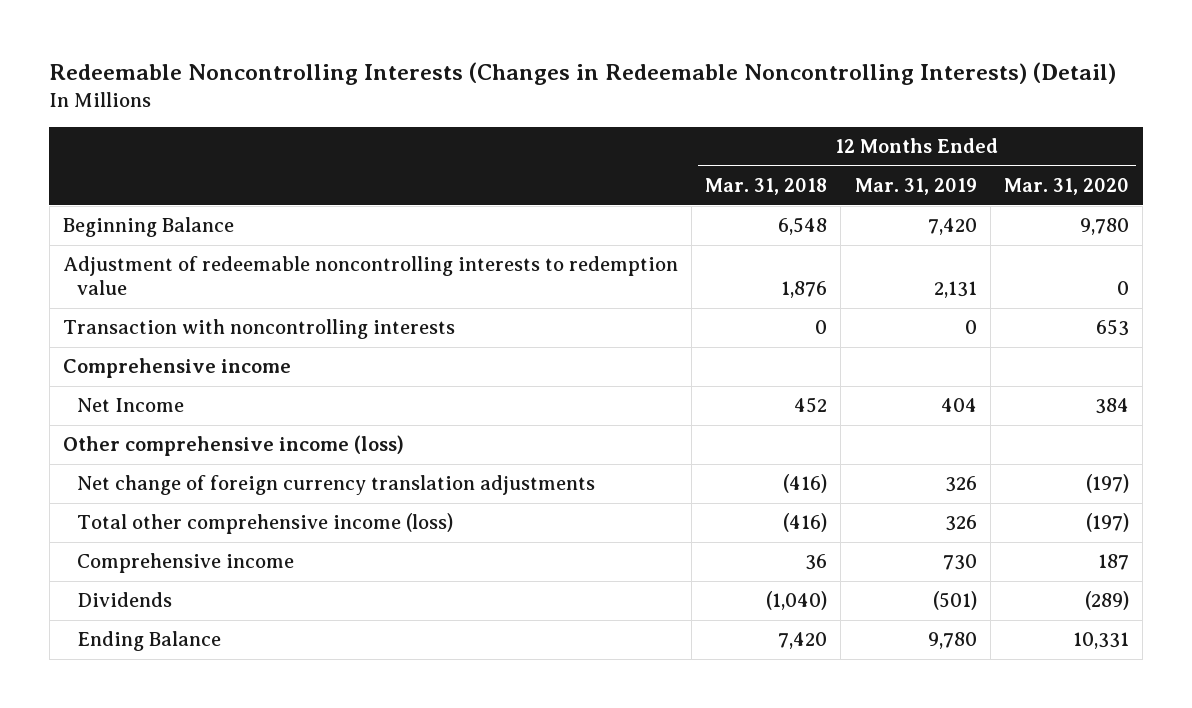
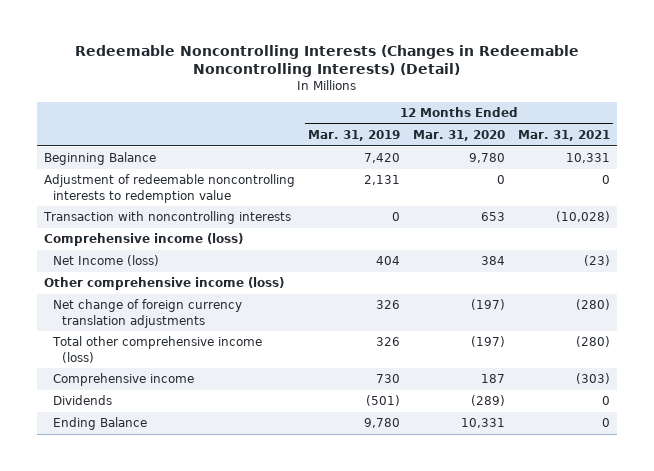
[705,178,828,196] Mar. 31, 2018 -> none
none -> [518,130,611,142] Mar. 31, 2021
[62,358,291,379] Comprehensive income -> [43,233,243,247] Comprehensive income (loss)
[77,398,185,413] Net Income -> [53,255,160,267] Net Income (loss)

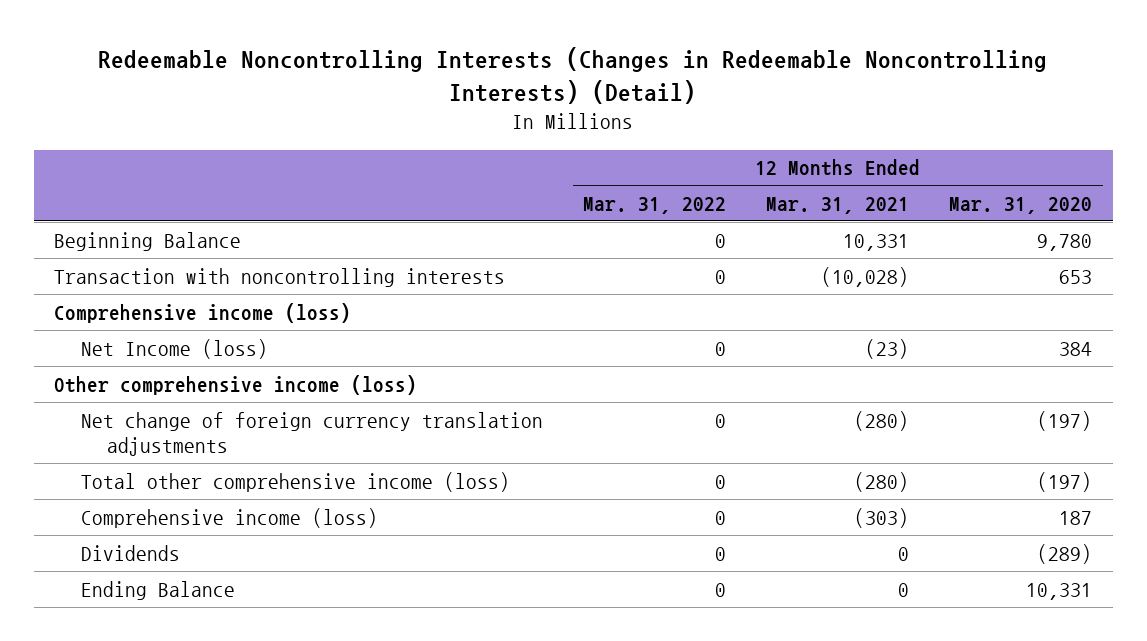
[307,130,400,142] Mar. 31, 2019 -> none
none -> [583,196,727,214] Mar. 31, 2022
[43,174,295,203] Adjustment of redeemable noncontrolling interests to redemption value -> none
[53,373,195,387] Comprehensive income -> [80,507,378,528] Comprehensive income (loss)

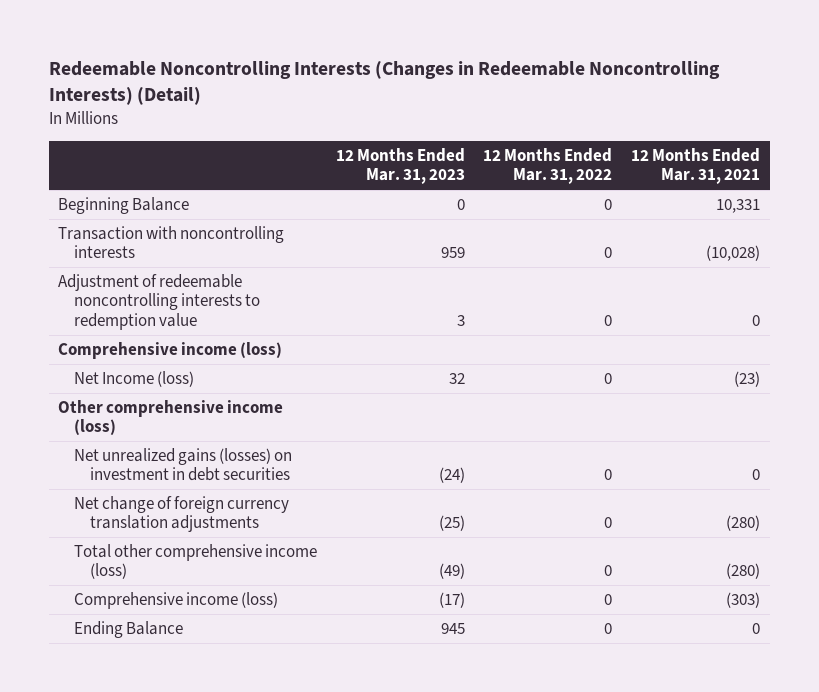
[949,196,1093,214] Mar. 31, 2020 -> none
none -> [335,147,465,185] 12 Months Ended Mar. 31, 2023
none -> [58,273,261,331] Adjustment of redeemable noncontrolling interests to redemption value
none -> [74,447,293,482] Net unrealized gains (losses) on investment in debt securities
[80,544,180,561] Dividends -> none

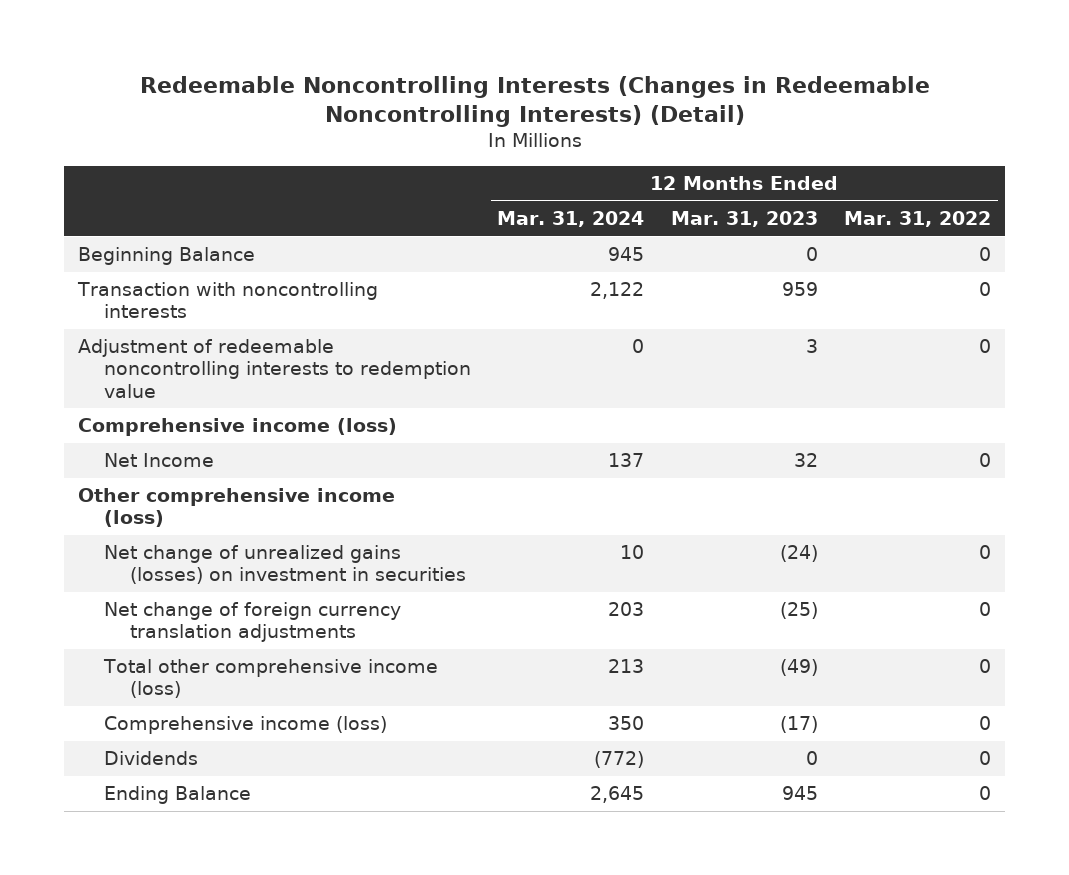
[631,147,761,185] 12 Months Ended Mar. 31, 2021 -> none
none -> [497,211,645,228] Mar. 31, 2024
[74,370,195,387] Net Income (loss) -> [103,453,214,468] Net Income
[74,447,293,482] Net unrealized gains (losses) on investment in debt securities -> [103,545,467,585] Net change of unrealized gains (losses) on investment in securities
none -> [103,751,198,766] Dividends

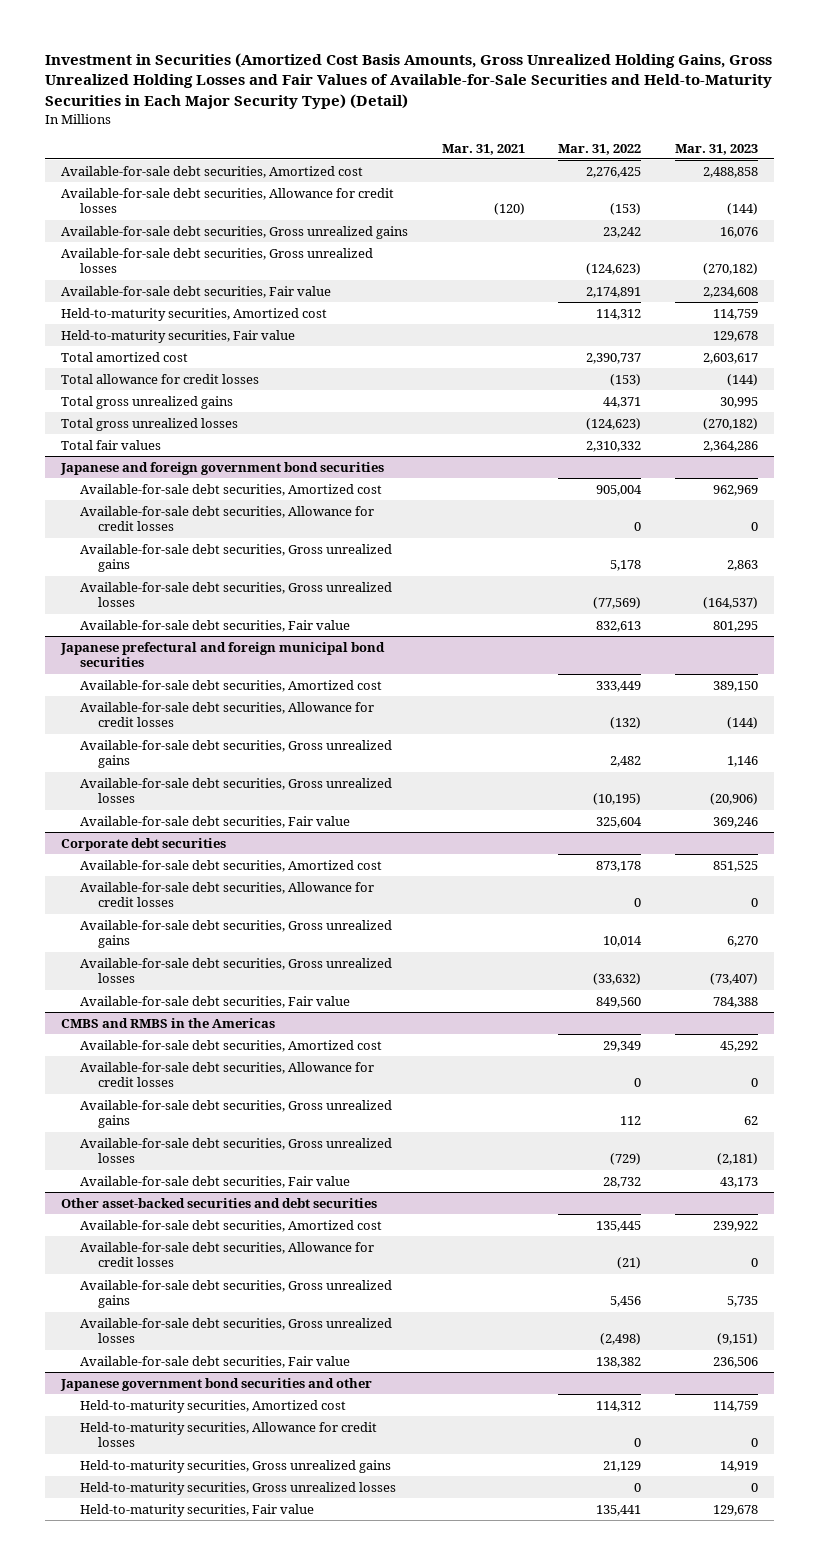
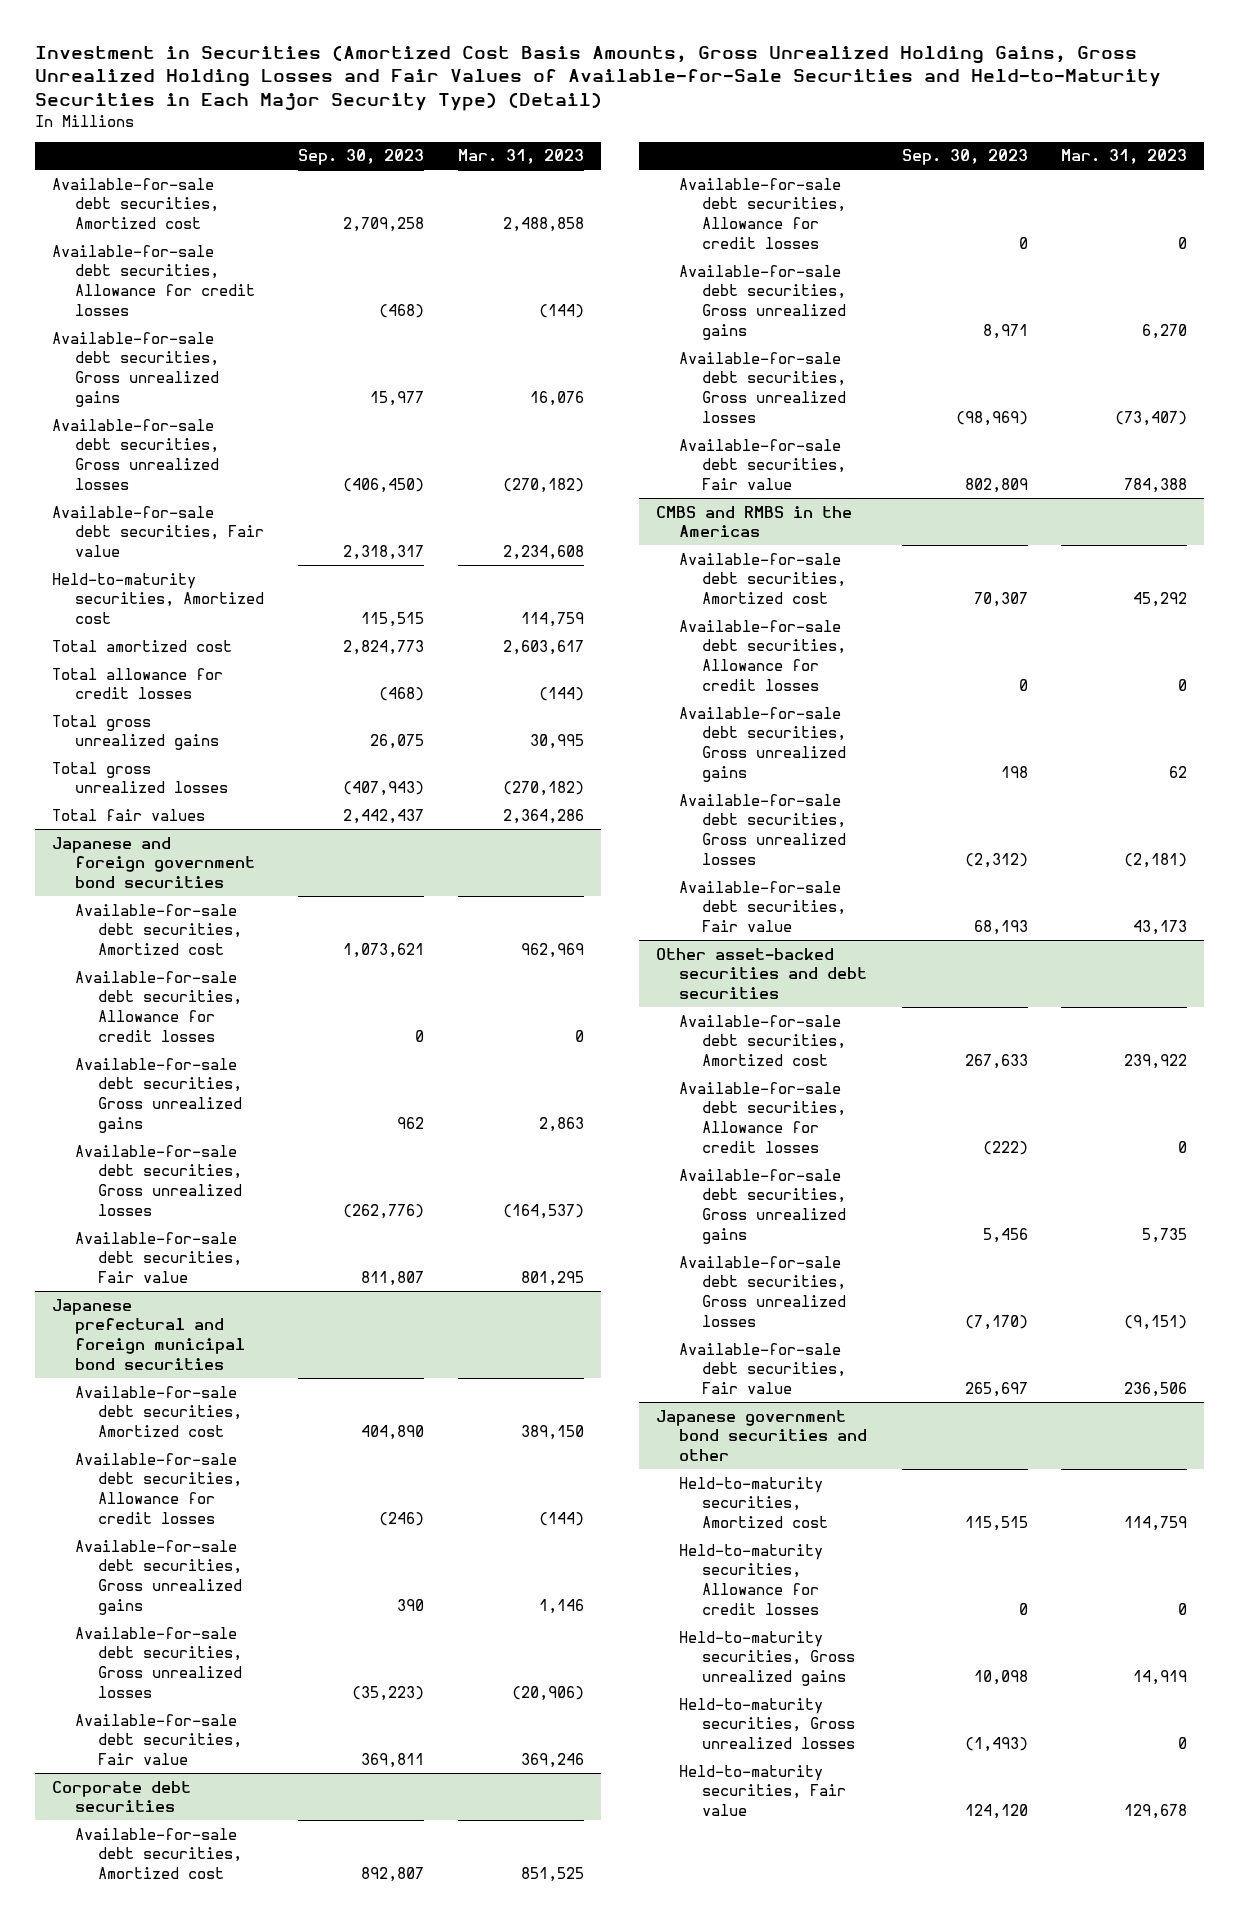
[441,143,525,155] Mar. 31, 2021 -> none
[558,143,642,155] Mar. 31, 2022 -> none
none -> [297,149,424,166] Sep. 30, 2023
[61,329,296,343] Held-to-maturity securities, Fair value -> none

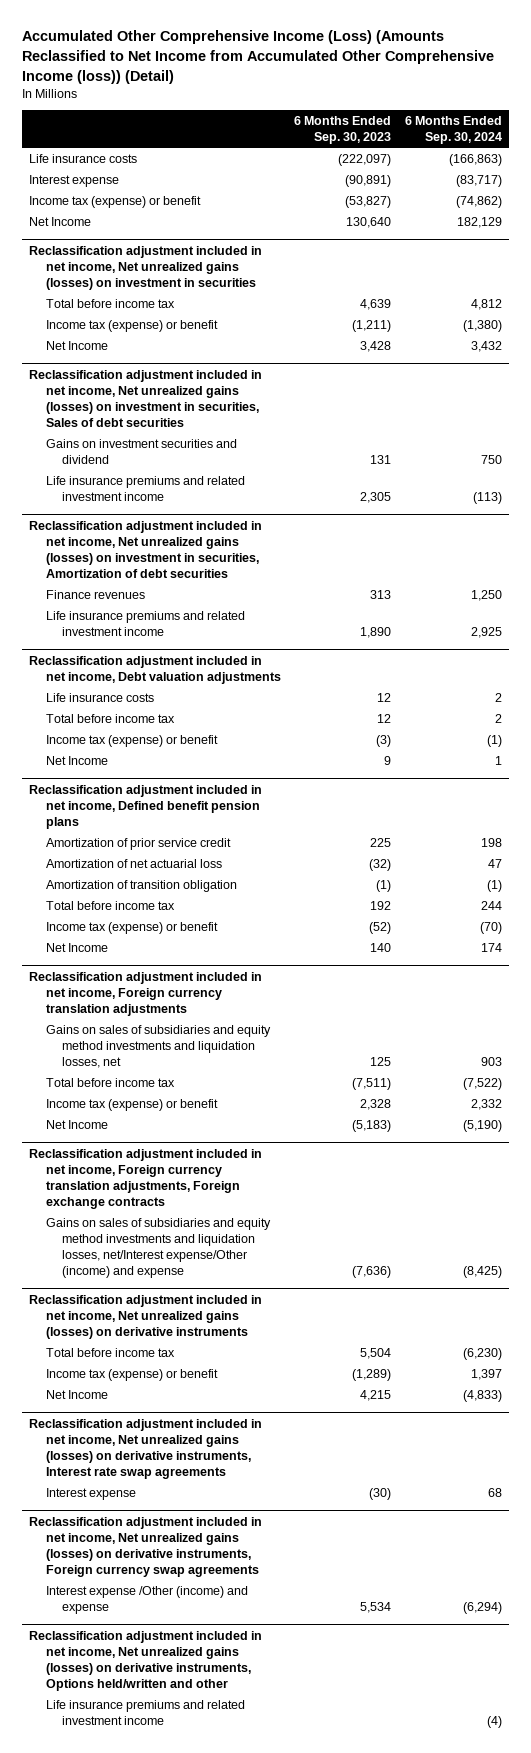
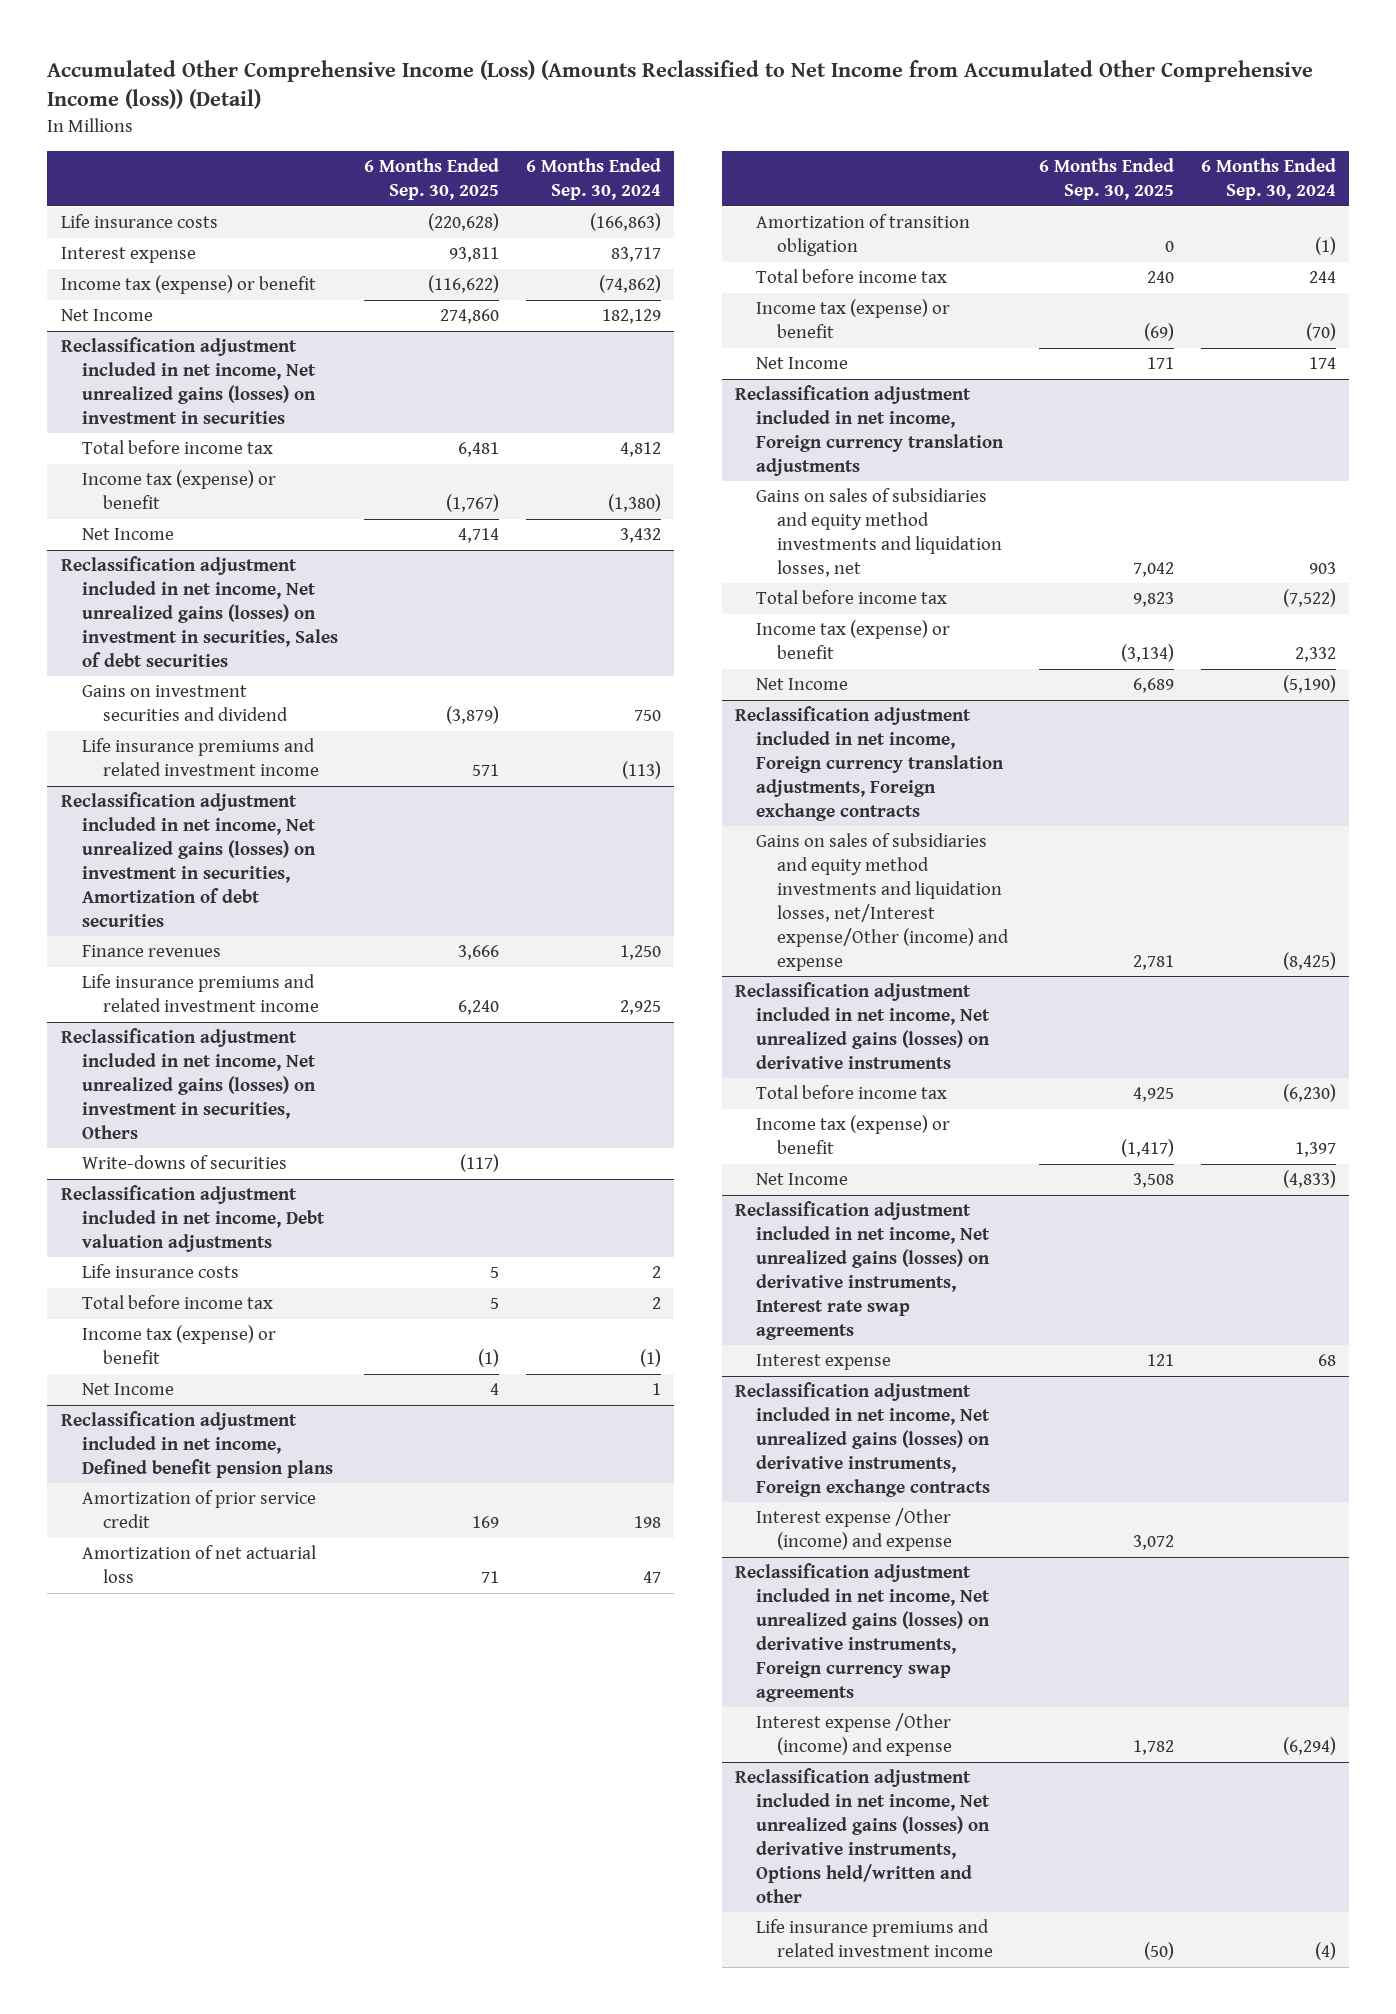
[294,116,392,144] 6 Months Ended Sep. 30, 2023 -> none
none -> [364,158,500,201] 6 Months Ended Sep. 30, 2025
[456,174,503,187] (83,717) -> [611,247,662,263] 83,717
none -> [60,1028,316,1139] Reclassification adjustment included in net income, Net unrealized gains (losses) on investment in securities, Others
none -> [81,1155,287,1170] Write-downs of securities
none -> [735,1382,991,1497] Reclassification adjustment included in net income, Net unrealized gains (losses) on derivative instruments, Foreign exchange contracts
none -> [756,1508,953,1552] Interest expense /Other (income) and expense

